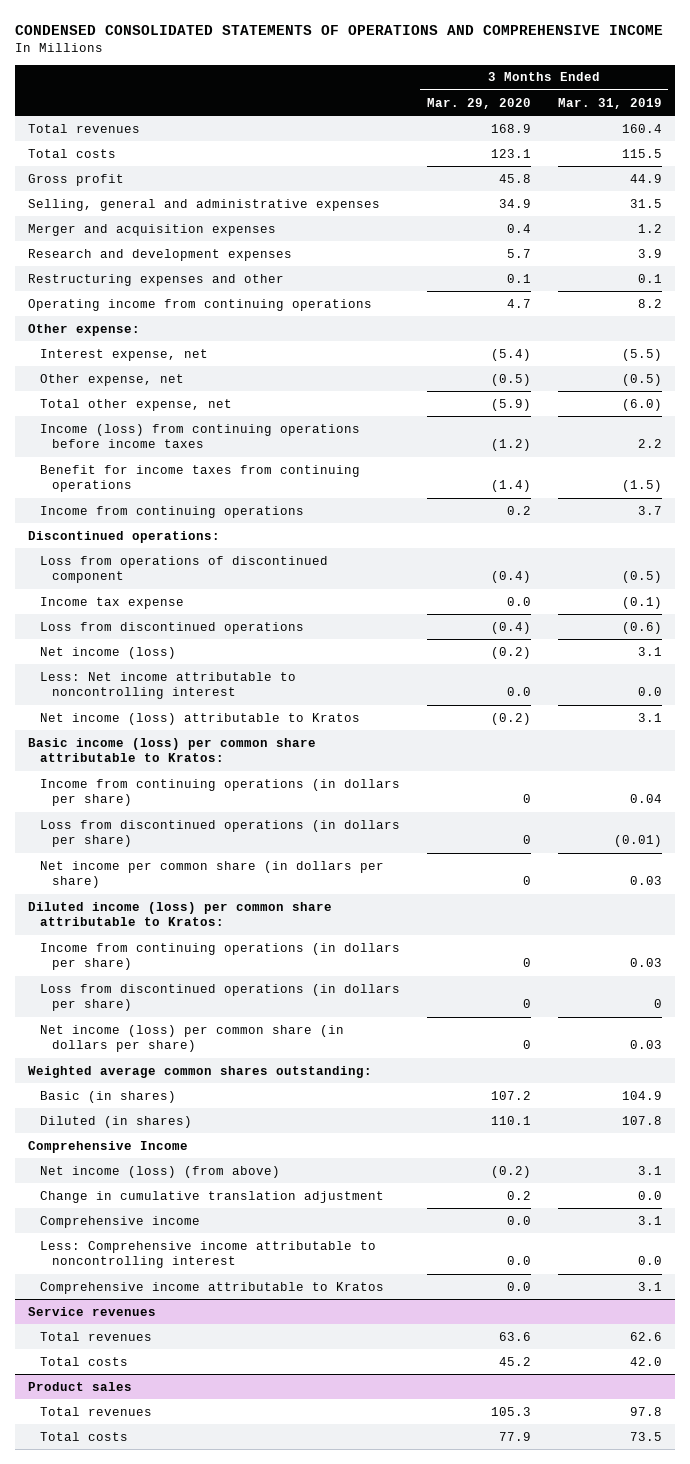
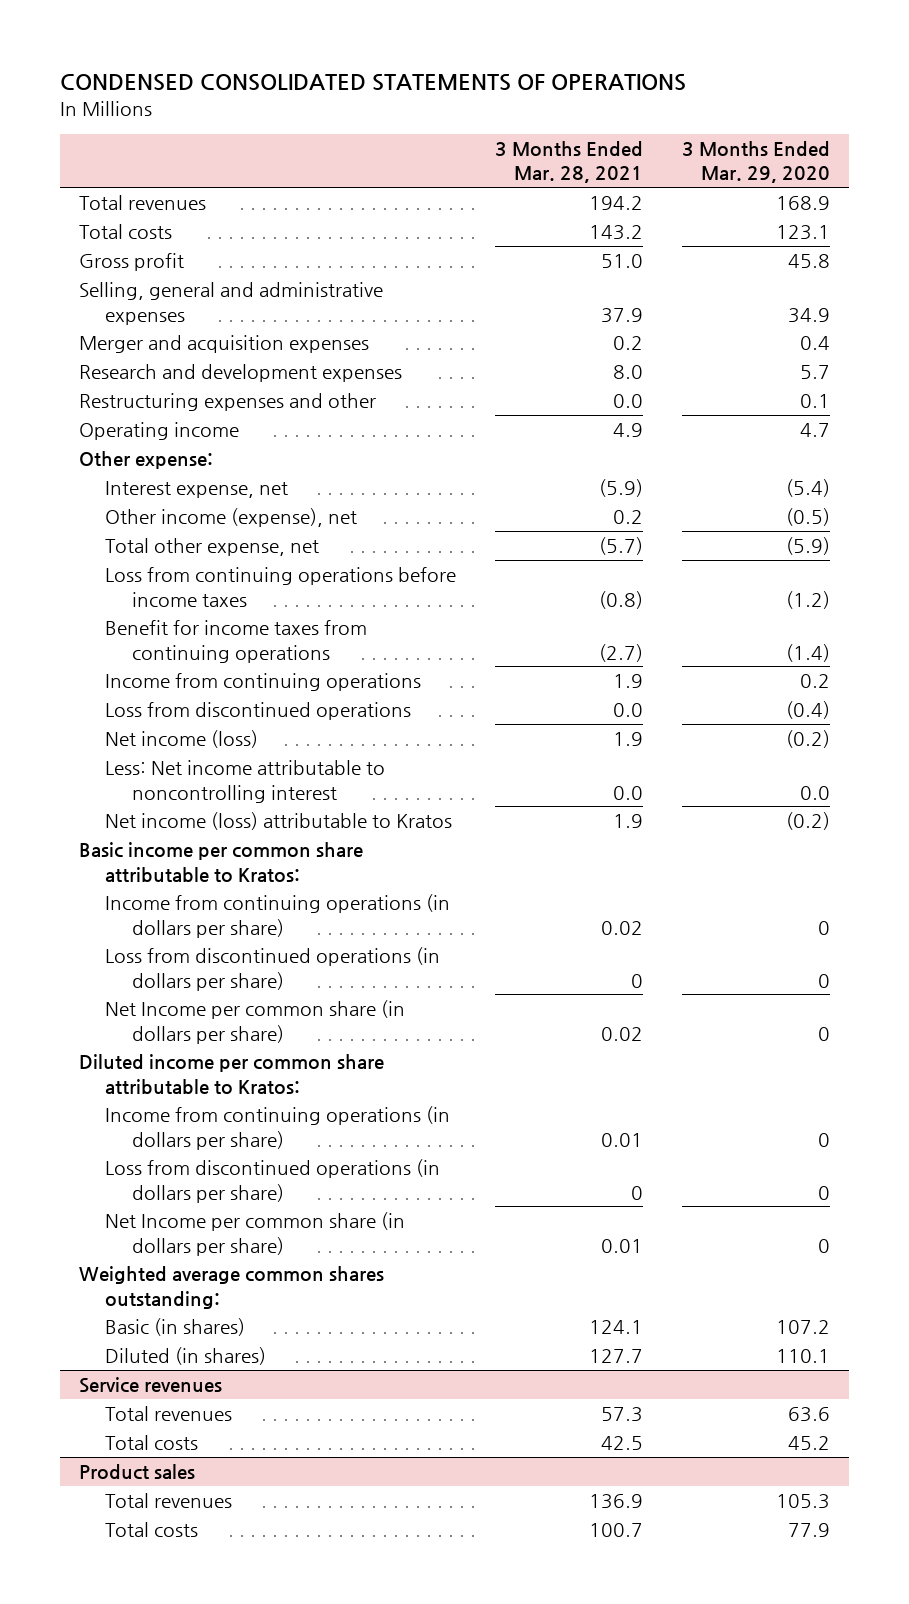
[14,24,663,35] CONDENSED CONSOLIDATED STATEMENTS OF OPERATIONS AND COMPREHENSIVE INCOME -> [59,74,686,92] CONDENSED CONSOLIDATED STATEMENTS OF OPERATIONS
[557,97,662,109] Mar. 31, 2019 -> none
none -> [495,140,644,184] 3 Months Ended Mar. 28, 2021
[28,298,373,311] Operating income from continuing operations -> [78,422,239,441] Operating income
[40,373,185,386] Other expense, net -> [105,508,358,528] Other income (expense), net
[40,423,361,449] Income (loss) from continuing operations before income taxes -> [105,567,457,607] Loss from continuing operations before income taxes
[28,530,221,543] Discontinued operations: -> none
[40,555,329,584] Loss from operations of discontinued component -> none
[40,596,185,609] Income tax expense -> none
[28,737,317,763] Basic income (loss) per common share attributable to Kratos: -> [78,842,363,882] Basic income per common share attributable to Kratos:
[40,860,385,889] Net income per common share (in dollars per share) -> [105,1000,406,1044] Net Income per common share (in dollars per share)
[28,901,333,927] Diluted income (loss) per common share attributable to Kratos: -> [78,1054,384,1094] Diluted income per common share attributable to Kratos:
[40,1024,345,1053] Net income (loss) per common share (in dollars per share) -> [105,1212,406,1256] Net Income per common share (in dollars per share)
[28,1140,189,1153] Comprehensive Income -> none
[40,1165,281,1178] Net income (loss) (from above) -> none
[40,1190,385,1203] Change in cumulative translation adjustment -> none
[40,1215,201,1228] Comprehensive income -> none
[40,1240,377,1269] Less: Comprehensive income attributable to noncontrolling interest -> none
[40,1281,385,1294] Comprehensive income attributable to Kratos -> none

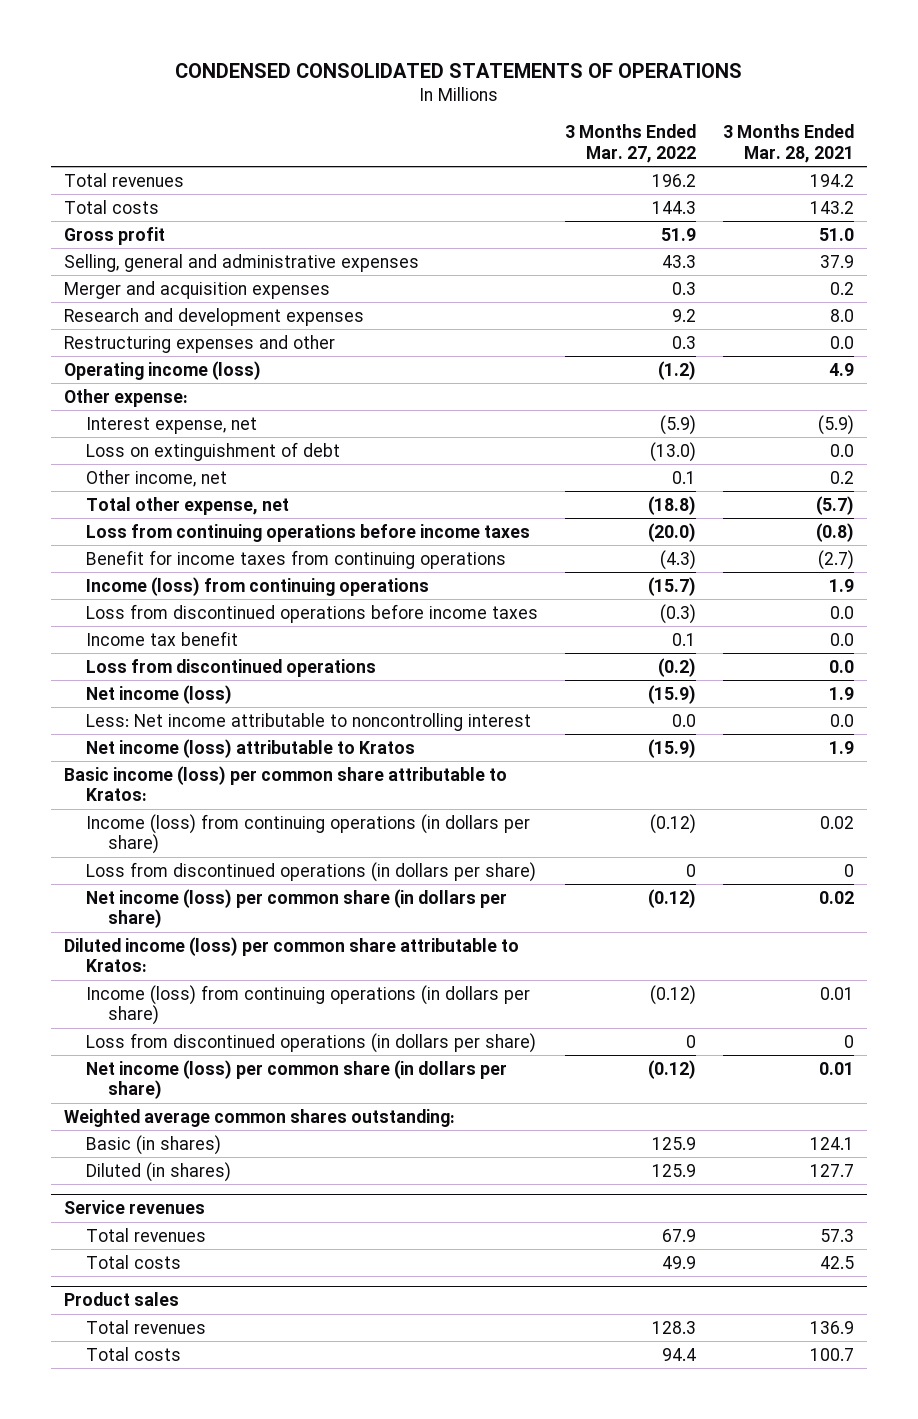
[681,140,830,184] 3 Months Ended Mar. 29, 2020 -> none
none -> [564,124,696,163] 3 Months Ended Mar. 27, 2022
[78,422,239,441] Operating income -> [64,360,262,380] Operating income (loss)
none -> [86,441,341,461] Loss on extinguishment of debt
[105,508,358,528] Other income (expense), net -> [86,469,228,487] Other income, net
[105,673,422,692] Income from continuing operations -> [86,576,430,596] Income (loss) from continuing operations
none -> [86,603,539,623] Loss from discontinued operations before income taxes
none -> [86,630,239,646] Income tax benefit
[78,842,363,882] Basic income per common share attributable to Kratos: -> [64,765,508,802] Basic income (loss) per common share attributable to Kratos:
[105,894,451,938] Income from continuing operations (in dollars per share) -> [86,813,531,855] Income (loss) from continuing operations (in dollars per share)
[105,1000,406,1044] Net Income per common share (in dollars per share) -> [86,888,508,929] Net income (loss) per common share (in dollars per share)
[78,1054,384,1094] Diluted income per common share attributable to Kratos: -> [64,936,520,973] Diluted income (loss) per common share attributable to Kratos:
[105,1106,451,1150] Income from continuing operations (in dollars per share) -> [86,984,531,1026] Income (loss) from continuing operations (in dollars per share)
[105,1212,406,1256] Net Income per common share (in dollars per share) -> [86,1059,508,1100] Net income (loss) per common share (in dollars per share)

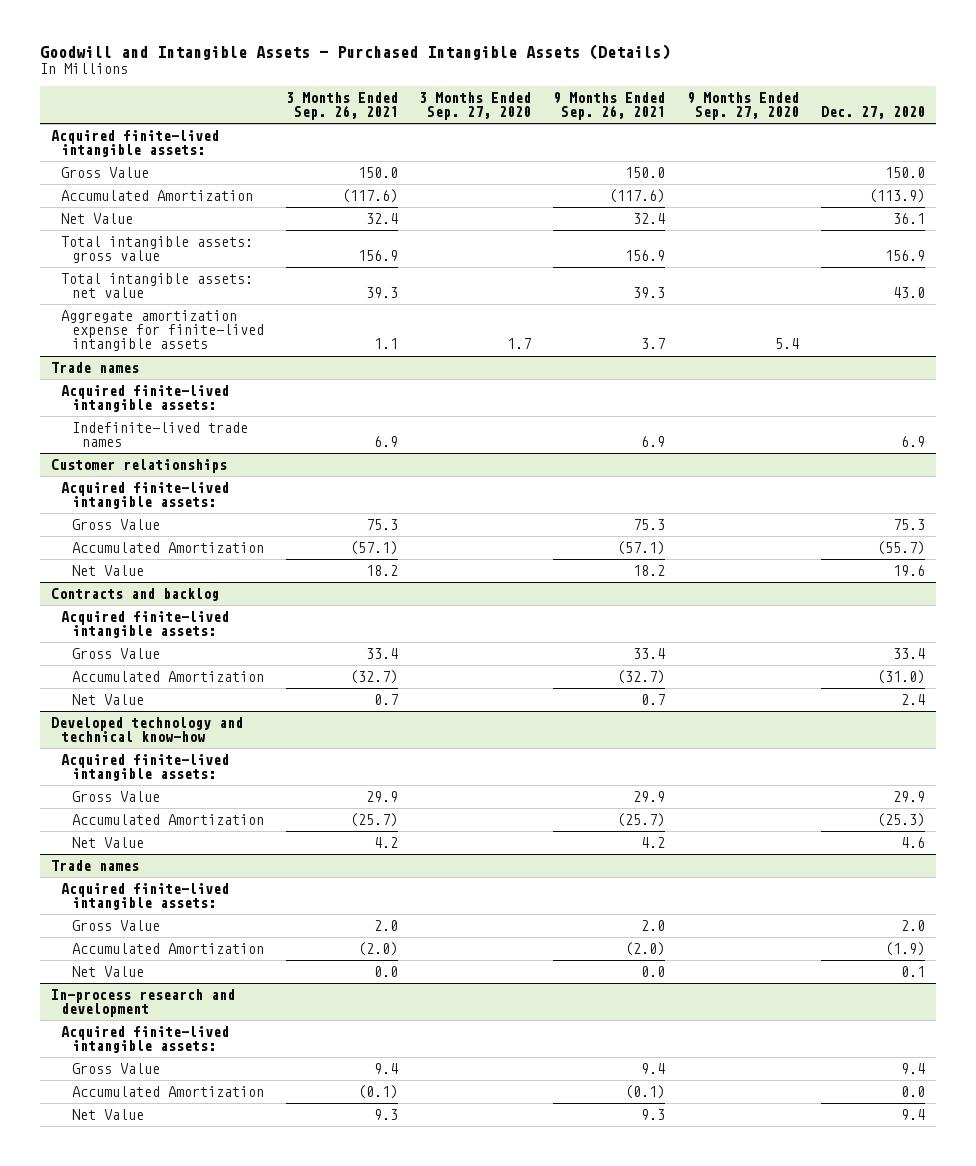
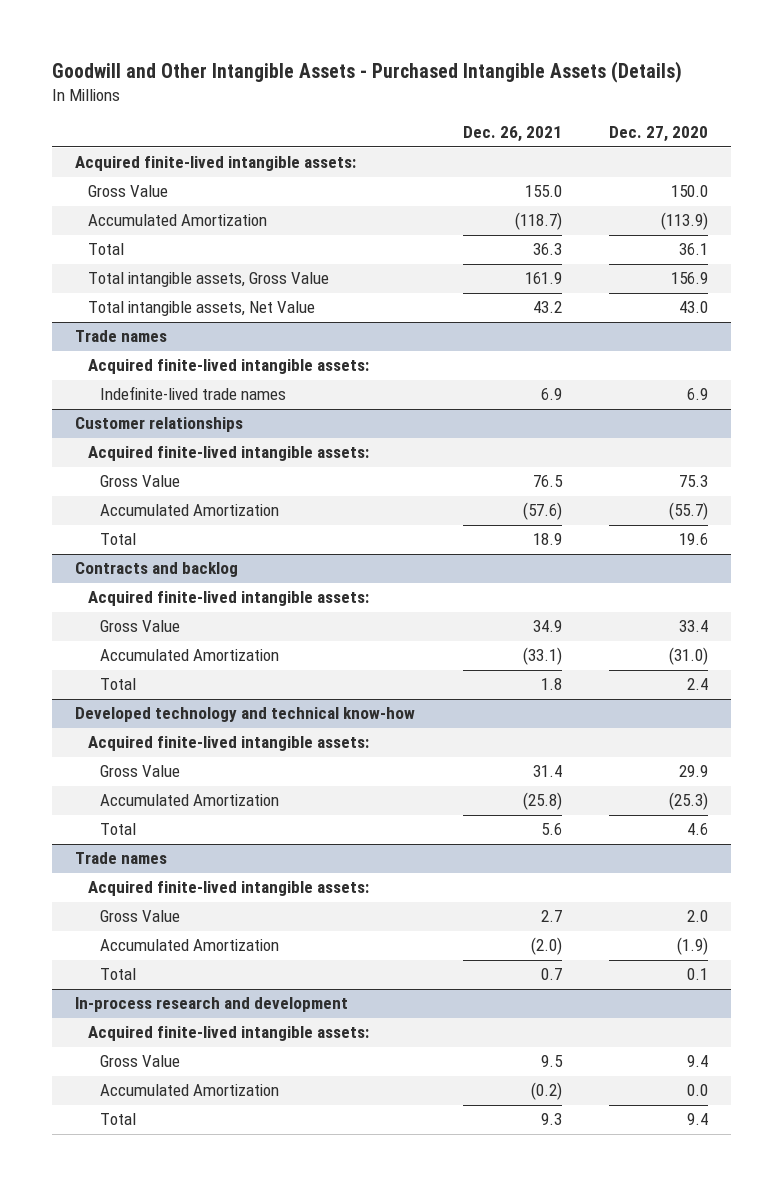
[40,44,671,61] Goodwill and Intangible Assets - Purchased Intangible Assets (Details) -> [51,61,682,84] Goodwill and Other Intangible Assets - Purchased Intangible Assets (Details)
[285,92,398,121] 3 Months Ended Sep. 26, 2021 -> none
[419,92,532,121] 3 Months Ended Sep. 27, 2020 -> none
[553,92,666,121] 9 Months Ended Sep. 26, 2021 -> none
[687,92,800,121] 9 Months Ended Sep. 27, 2020 -> none
none -> [462,126,562,143] Dec. 26, 2021
[61,309,264,352] Aggregate amortization expense for finite-lived intangible assets -> none
[61,212,134,224] Net Value -> [87,243,124,256] Total
[61,235,254,264] Total intangible assets: gross value -> [87,272,329,288] Total intangible assets, Gross Value
[61,272,254,299] Total intangible assets: net value -> [87,301,315,317] Total intangible assets, Net Value
[71,564,144,576] Net Value -> [100,533,137,546] Total
[71,693,144,705] Net Value -> [100,678,137,691] Total
[71,836,144,848] Net Value -> [100,823,137,836] Total
[71,965,144,977] Net Value -> [100,968,137,981] Total
[71,1108,144,1120] Net Value -> [100,1113,137,1126] Total

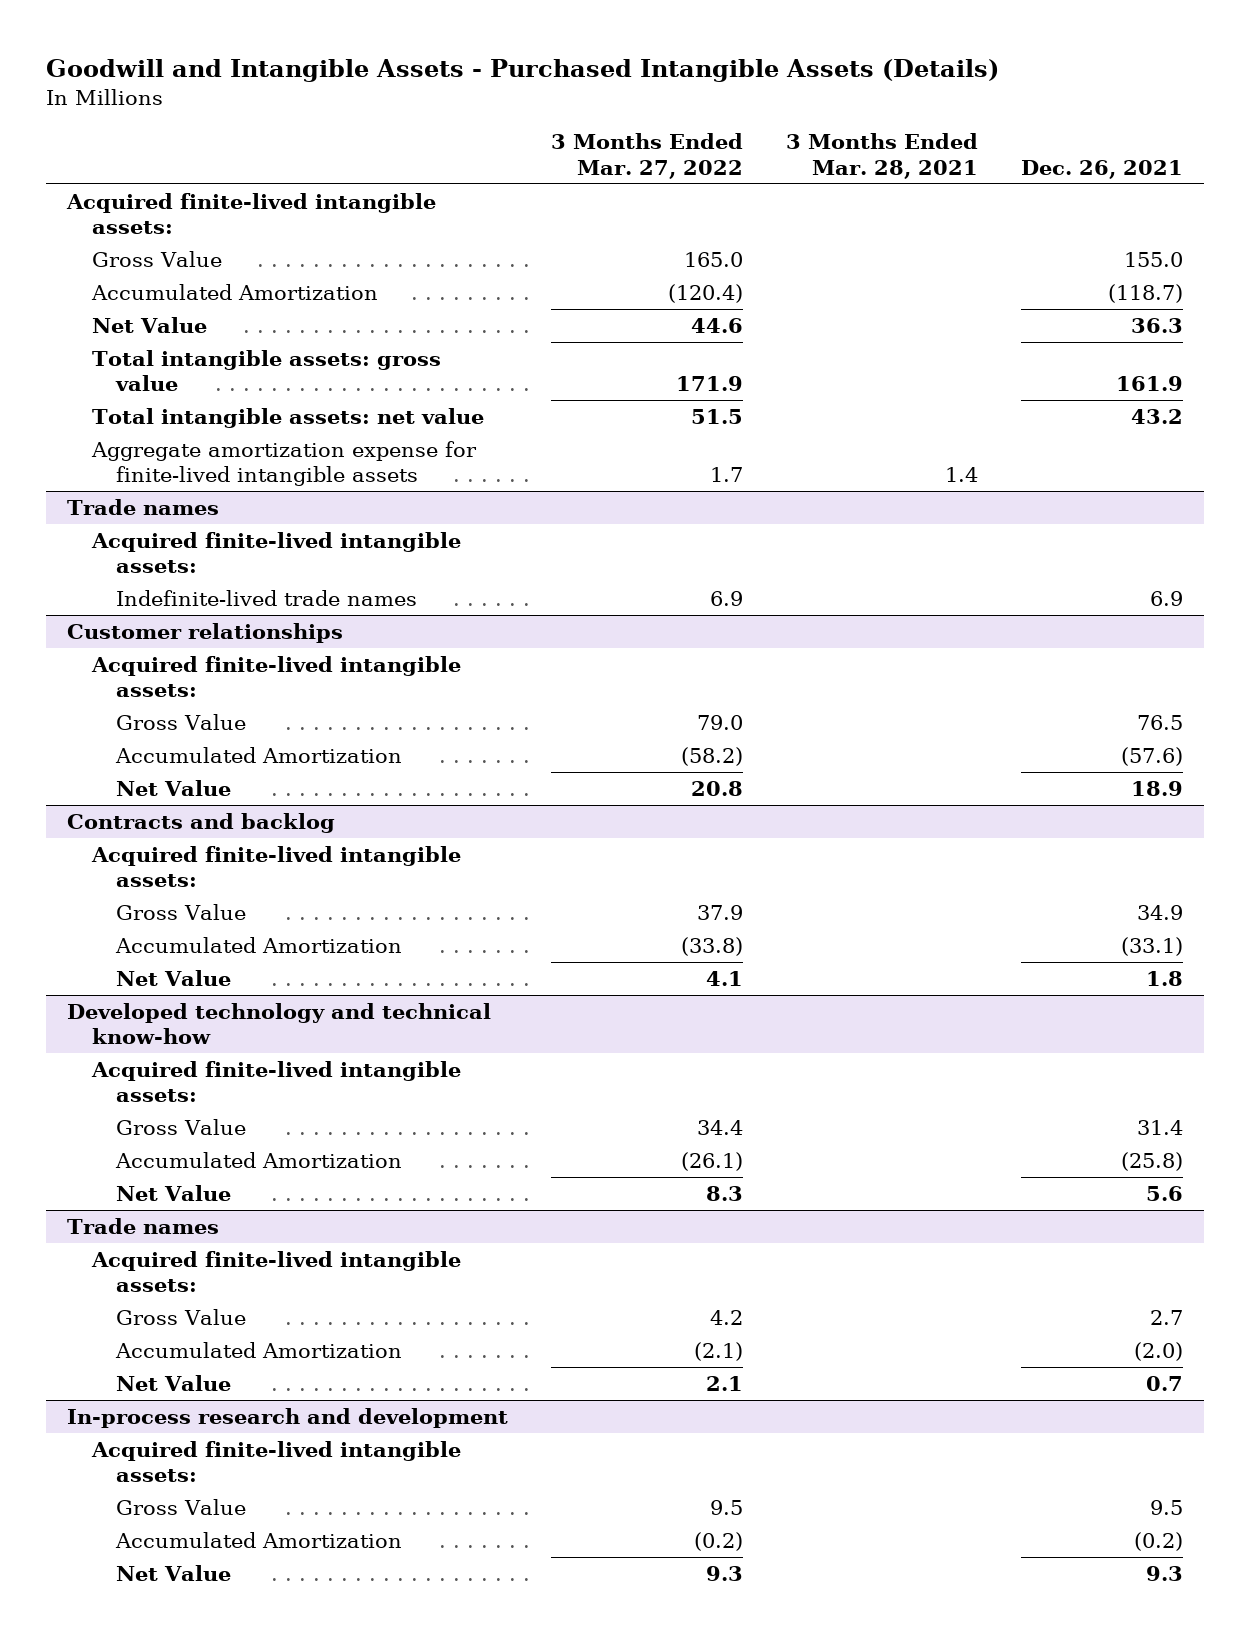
[51,61,682,84] Goodwill and Other Intangible Assets - Purchased Intangible Assets (Details) -> [45,59,999,83] Goodwill and Intangible Assets - Purchased Intangible Assets (Details)
[608,126,708,143] Dec. 27, 2020 -> none
none -> [551,133,744,179] 3 Months Ended Mar. 27, 2022
none -> [785,133,978,179] 3 Months Ended Mar. 28, 2021
[87,243,124,256] Total -> [91,316,207,333] Net Value
[87,272,329,288] Total intangible assets, Gross Value -> [91,349,441,392] Total intangible assets: gross value
[87,301,315,317] Total intangible assets, Net Value -> [91,407,484,428] Total intangible assets: net value
none -> [90,440,477,487] Aggregate amortization expense for finite-lived intangible assets
[100,533,137,546] Total -> [115,779,231,796] Net Value
[100,678,137,691] Total -> [115,969,231,986] Net Value
[100,823,137,836] Total -> [115,1184,231,1201] Net Value
[100,968,137,981] Total -> [115,1374,231,1391] Net Value
[100,1113,137,1126] Total -> [115,1564,231,1581] Net Value

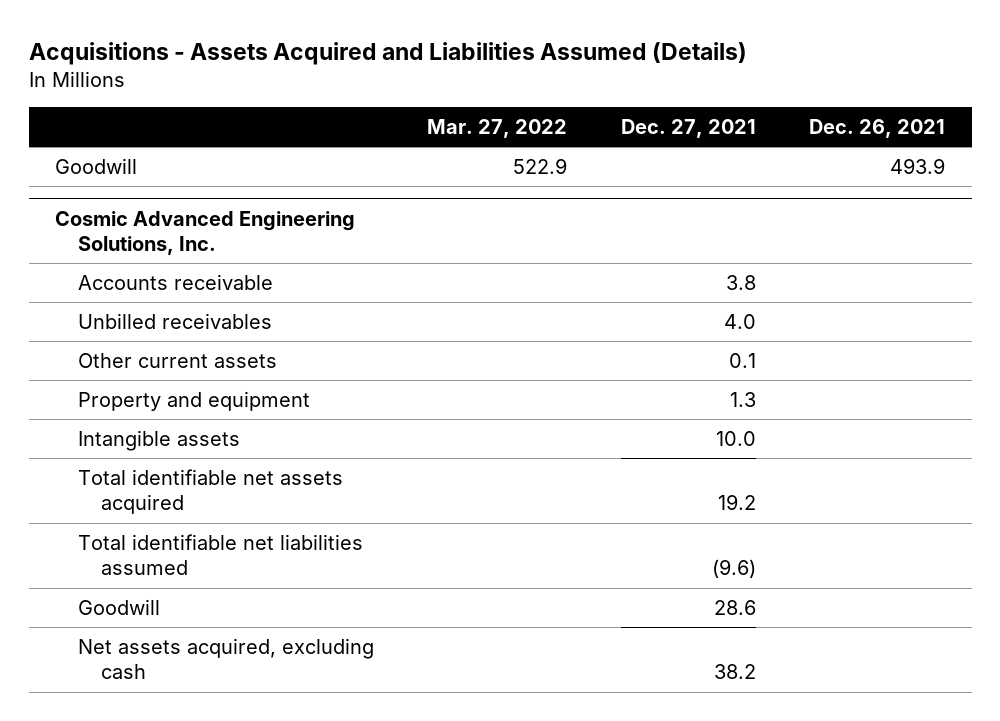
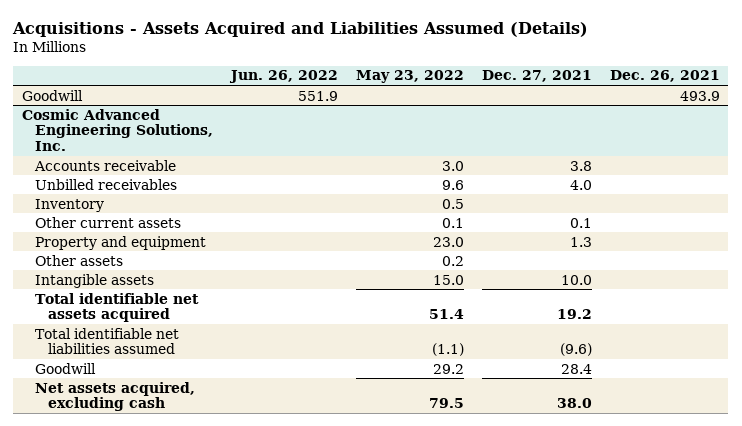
[427,119,568,139] Mar. 27, 2022 -> none
none -> [228,70,338,84] Jun. 26, 2022
none -> [355,70,464,84] May 23, 2022
none -> [34,198,104,212] Inventory
none -> [34,254,123,266] Other assets
[713,599,756,615] 28.6 -> [560,363,592,374] 28.4
[713,664,756,680] 38.2 -> [556,398,592,409] 38.0

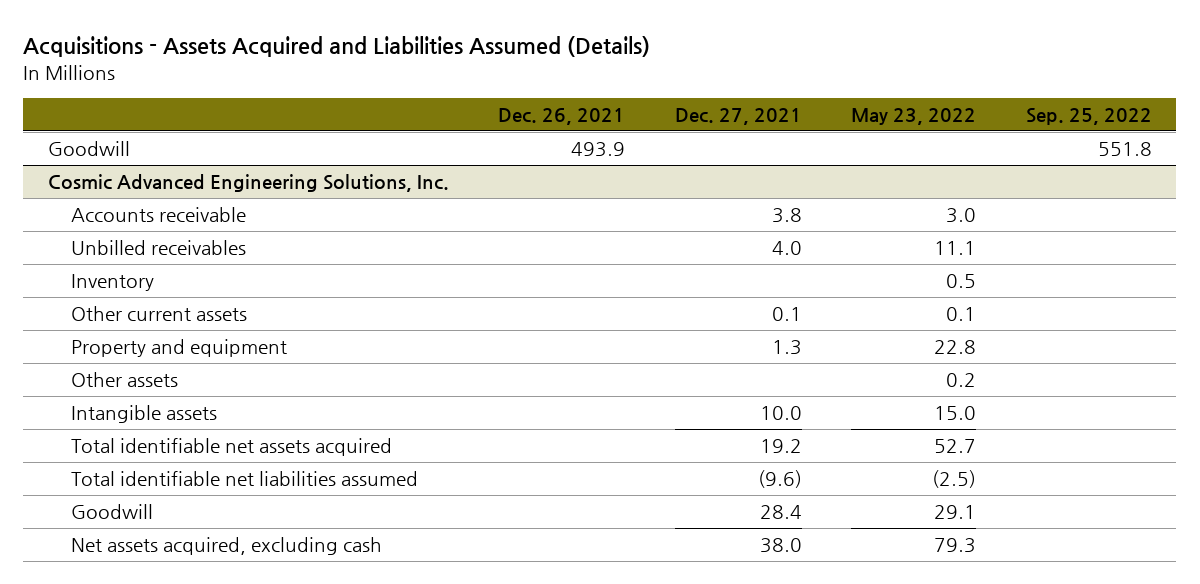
[228,70,338,84] Jun. 26, 2022 -> none
none -> [1025,107,1152,125] Sep. 25, 2022
[441,179,464,190] 9.6 -> [934,241,977,256] 11.1
[432,236,464,247] 23.0 -> [934,340,977,355] 22.8
[428,309,464,320] 51.4 -> [934,439,977,454] 52.7
[431,343,464,357] (1.1) -> [932,470,977,489] (2.5)
[432,363,464,374] 29.2 -> [934,505,977,520] 29.1
[428,398,464,409] 79.5 -> [934,538,977,554] 79.3

